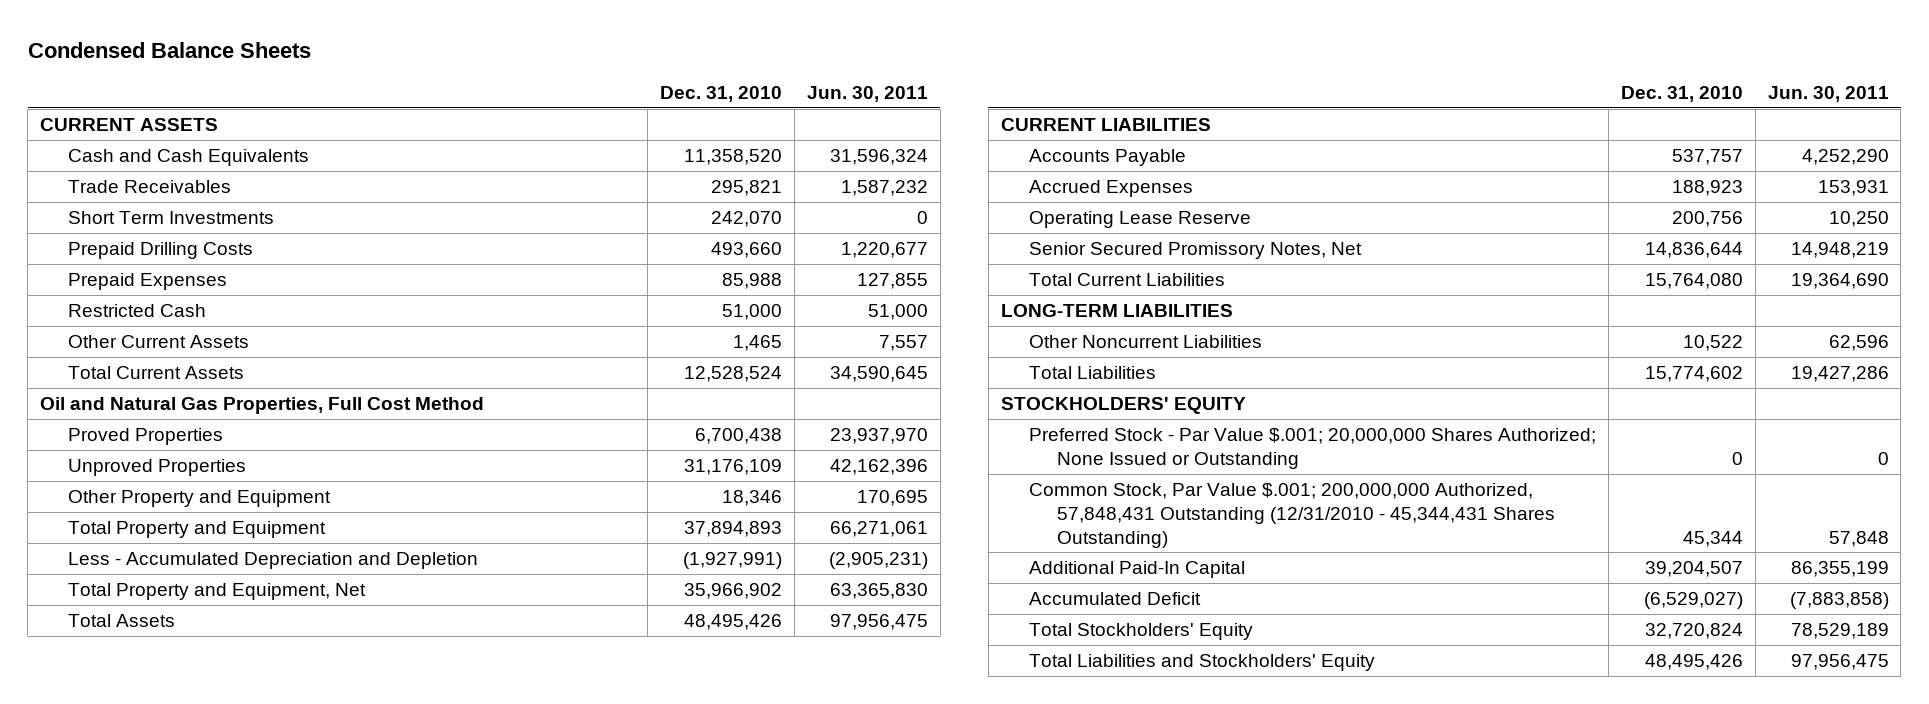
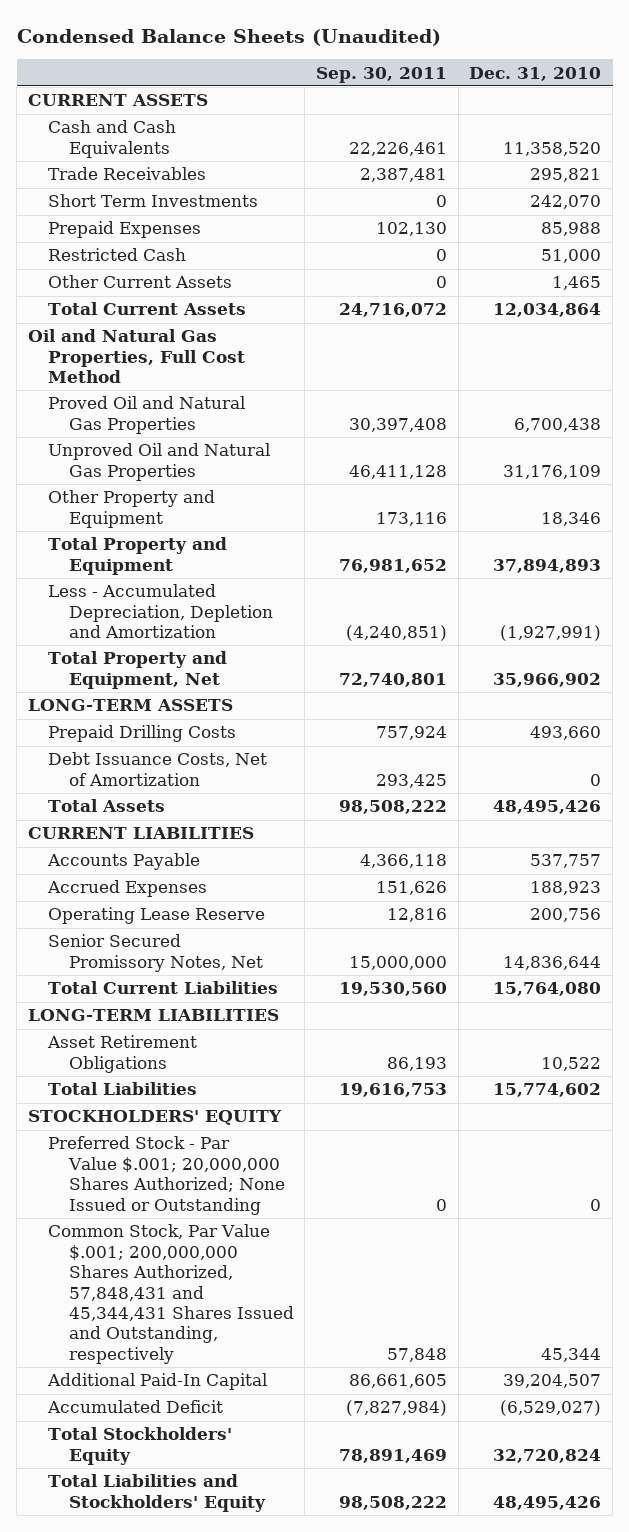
[27,41,311,58] Condensed Balance Sheets -> [16,28,441,46] Condensed Balance Sheets (Unaudited)
[807,86,929,103] Jun. 30, 2011 -> none
none -> [315,66,447,83] Sep. 30, 2011
[684,366,783,383] 12,528,524 -> [493,303,602,318] 12,034,864
[68,428,224,446] Proved Properties -> [48,396,246,434] Proved Oil and Natural Gas Properties
[68,459,247,477] Unproved Properties -> [48,443,271,481] Unproved Oil and Natural Gas Properties
[68,552,479,570] Less - Accumulated Depreciation and Depletion -> [48,584,273,639] Less - Accumulated Depreciation, Depletion and Amortization
none -> [27,699,233,712] LONG-TERM ASSETS
[68,242,254,260] Prepaid Drilling Costs -> [48,725,237,743] Prepaid Drilling Costs
none -> [48,752,268,786] Debt Issuance Costs, Net of Amortization
[1028,335,1262,349] Other Noncurrent Liabilities -> [47,1035,198,1073] Asset Retirement Obligations
[1028,483,1555,548] Common Stock, Par Value $.001; 200,000,000 Authorized, 57,848,431 Outstanding (12/31/2010 - 45,344,431 Shares Outstanding) -> [48,1224,294,1364] Common Stock, Par Value $.001; 200,000,000 Shares Authorized, 57,848,431 and 45,344,431 Shares Issued and Outstanding, respectively

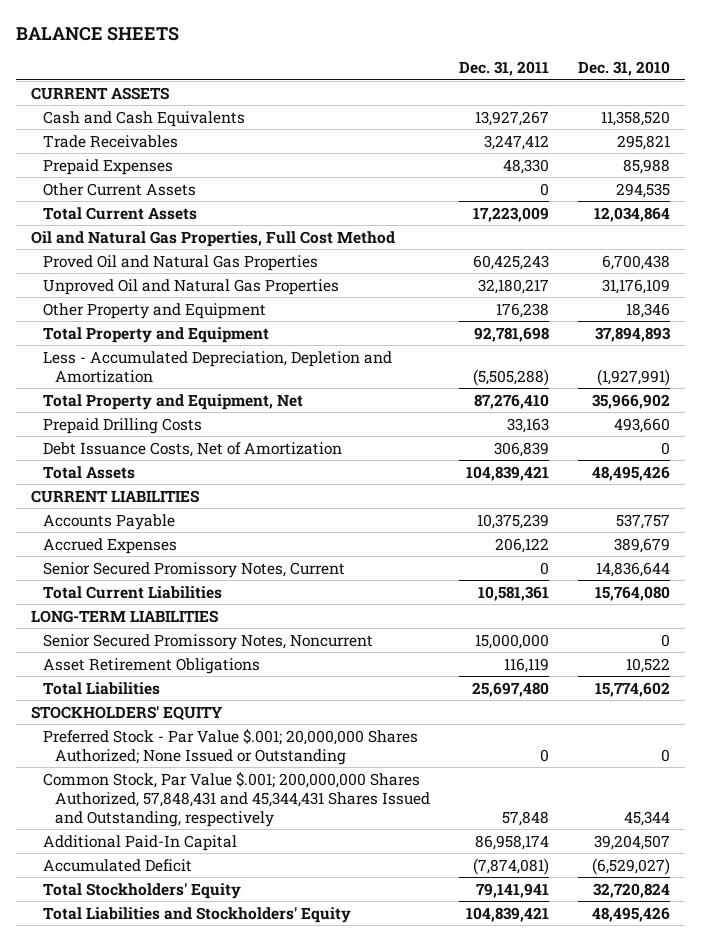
[16,28,441,46] Condensed Balance Sheets (Unaudited) -> [16,27,180,42] BALANCE SHEETS
[315,66,447,83] Sep. 30, 2011 -> none
none -> [459,61,550,77] Dec. 31, 2011
[48,194,259,208] Short Term Investments -> none
[48,248,187,262] Restricted Cash -> none
[552,276,602,291] 1,465 -> [616,182,671,198] 294,535
[27,699,233,712] LONG-TERM ASSETS -> none
[48,907,266,925] Operating Lease Reserve -> none
[530,881,602,896] 188,923 -> [614,537,671,553] 389,679
[48,934,263,972] Senior Secured Promissory Notes, Net -> [43,561,346,578] Senior Secured Promissory Notes, Current
none -> [43,633,374,650] Senior Secured Promissory Notes, Noncurrent

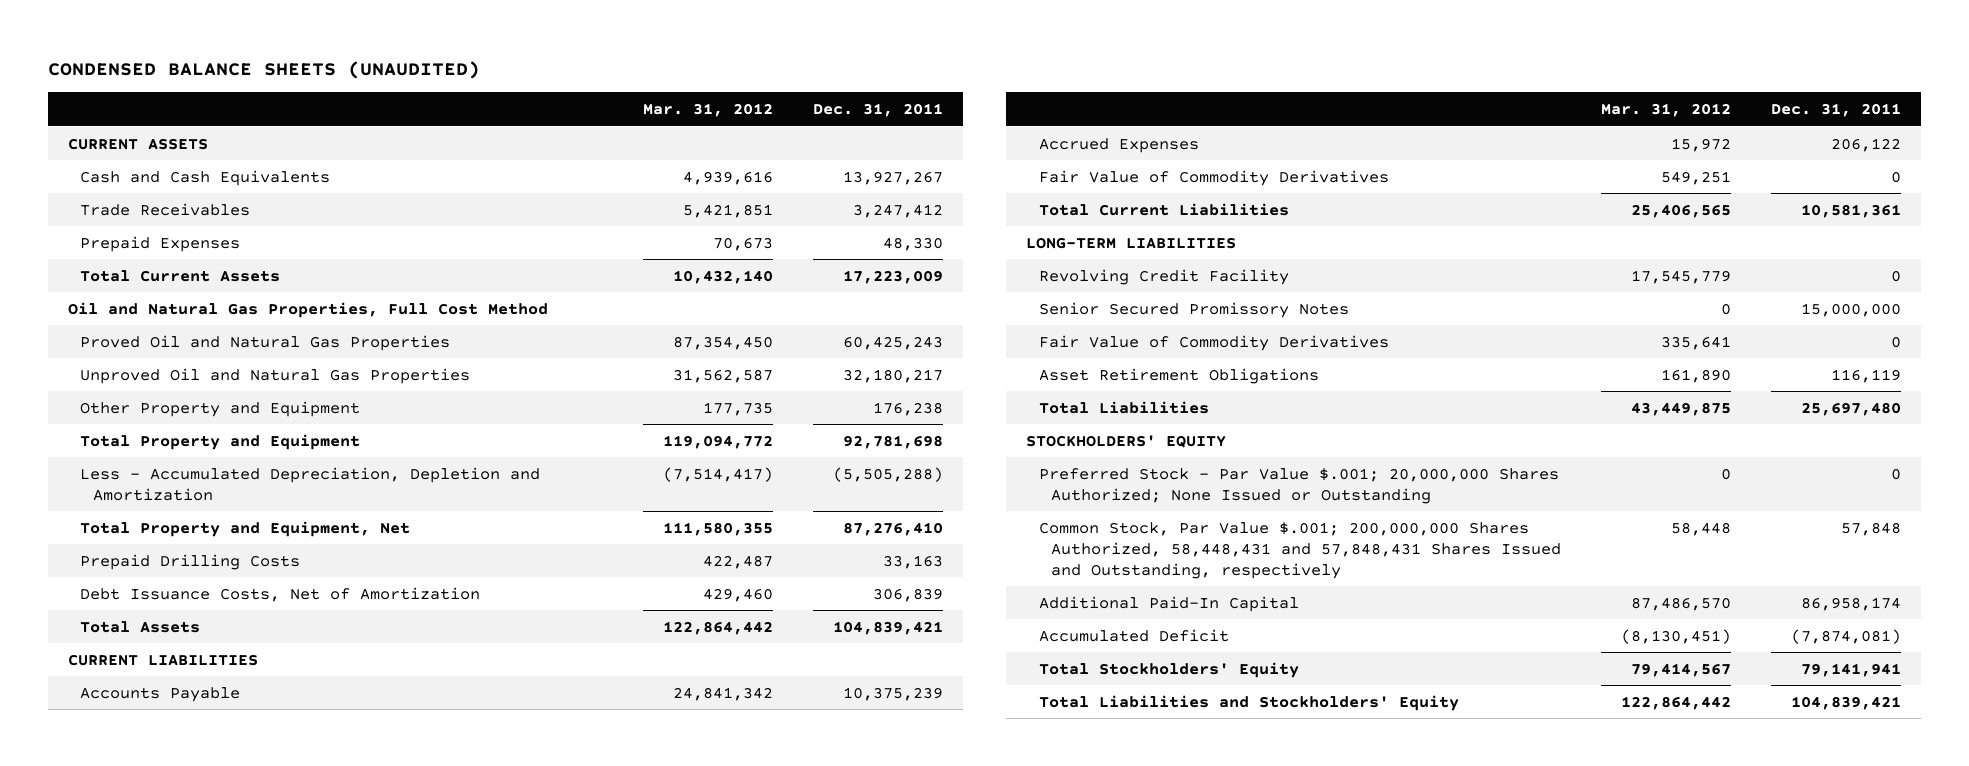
[16,27,180,42] BALANCE SHEETS -> [48,60,481,79] CONDENSED BALANCE SHEETS (UNAUDITED)
[578,61,671,77] Dec. 31, 2010 -> none
none -> [642,102,773,117] Mar. 31, 2012
[43,182,197,196] Other Current Assets -> none
[43,561,346,578] Senior Secured Promissory Notes, Current -> none
none -> [1038,169,1389,186] Fair Value of Commodity Derivatives
none -> [1038,268,1289,285] Revolving Credit Facility
[43,633,374,650] Senior Secured Promissory Notes, Noncurrent -> [1038,301,1349,318] Senior Secured Promissory Notes
none -> [1038,334,1389,351] Fair Value of Commodity Derivatives
[43,771,431,827] Common Stock, Par Value $.001; 200,000,000 Shares Authorized, 57,848,431 and 45,344,431 Shares Issued and Outstanding, respectively -> [1038,521,1561,579] Common Stock, Par Value $.001; 200,000,000 Shares Authorized, 58,448,431 and 57,848,431 Shares Issued and Outstanding, respectively

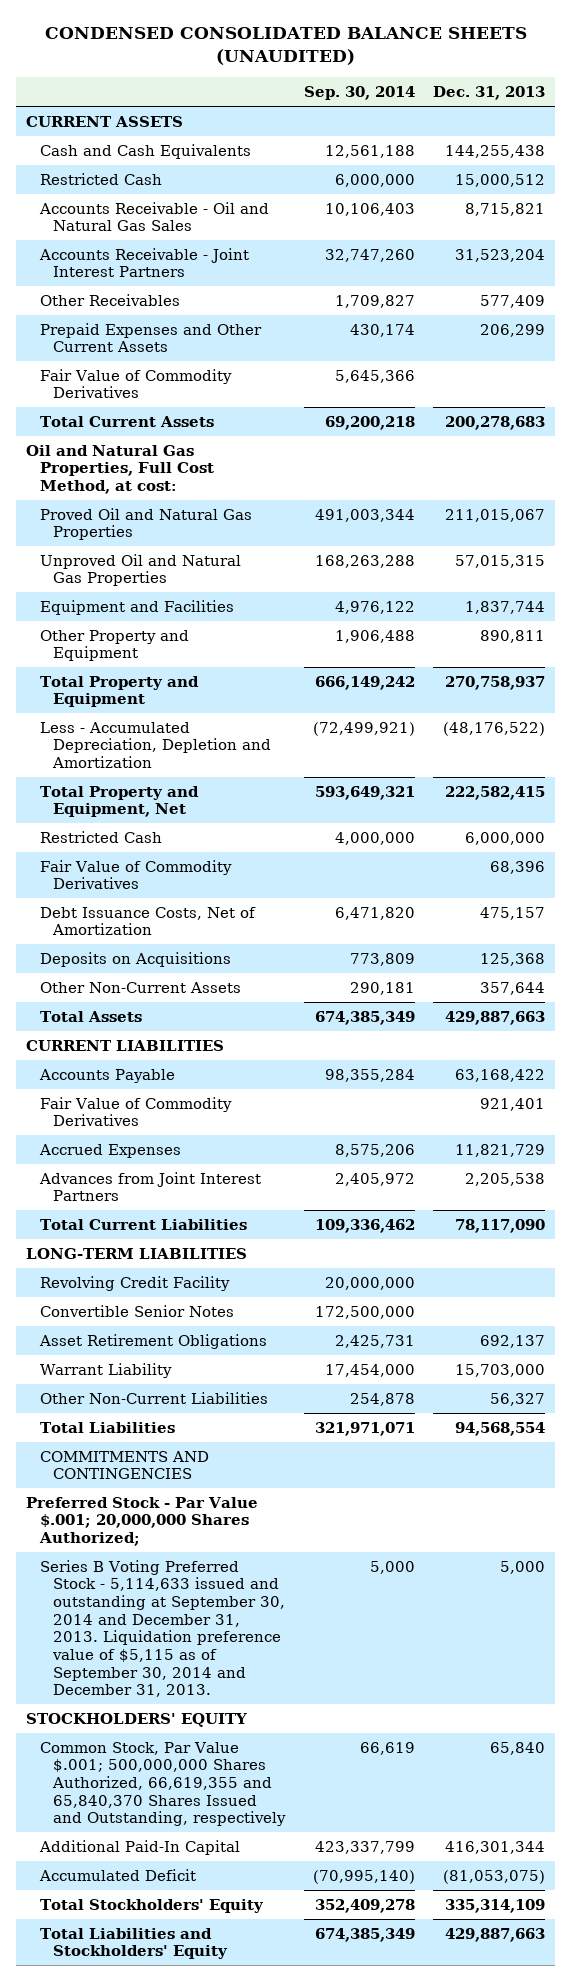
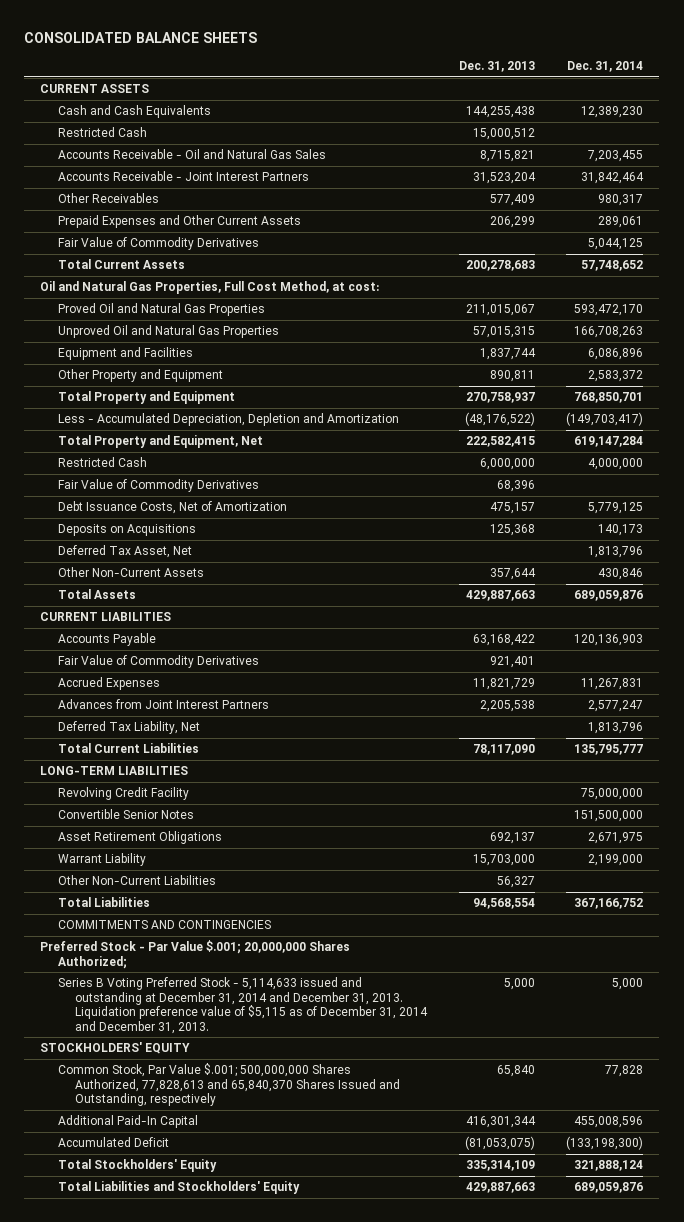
[44,27,527,66] CONDENSED CONSOLIDATED BALANCE SHEETS (UNAUDITED) -> [24,32,258,44] CONSOLIDATED BALANCE SHEETS
[303,86,415,101] Sep. 30, 2014 -> none
none -> [567,61,644,73] Dec. 31, 2014
none -> [57,545,192,559] Deferred Tax Asset, Net
none -> [57,721,200,735] Deferred Tax Liability, Net
[39,1559,286,1698] Series B Voting Preferred Stock - 5,114,633 issued and outstanding at September 30, 2014 and December 31, 2013. Liquidation preference value of $5,115 as of September 30, 2014 and December 31, 2013. -> [57,977,428,1034] Series B Voting Preferred Stock - 5,114,633 issued and outstanding at December 31, 2014 and December 31, 2013. Liquidation preference value of $5,115 as of December 31, 2014 and December 31, 2013.
[39,1741,287,1827] Common Stock, Par Value $.001; 500,000,000 Shares Authorized, 66,619,355 and 65,840,370 Shares Issued and Outstanding, respectively -> [57,1063,400,1107] Common Stock, Par Value $.001; 500,000,000 Shares Authorized, 77,828,613 and 65,840,370 Shares Issued and Outstanding, respectively

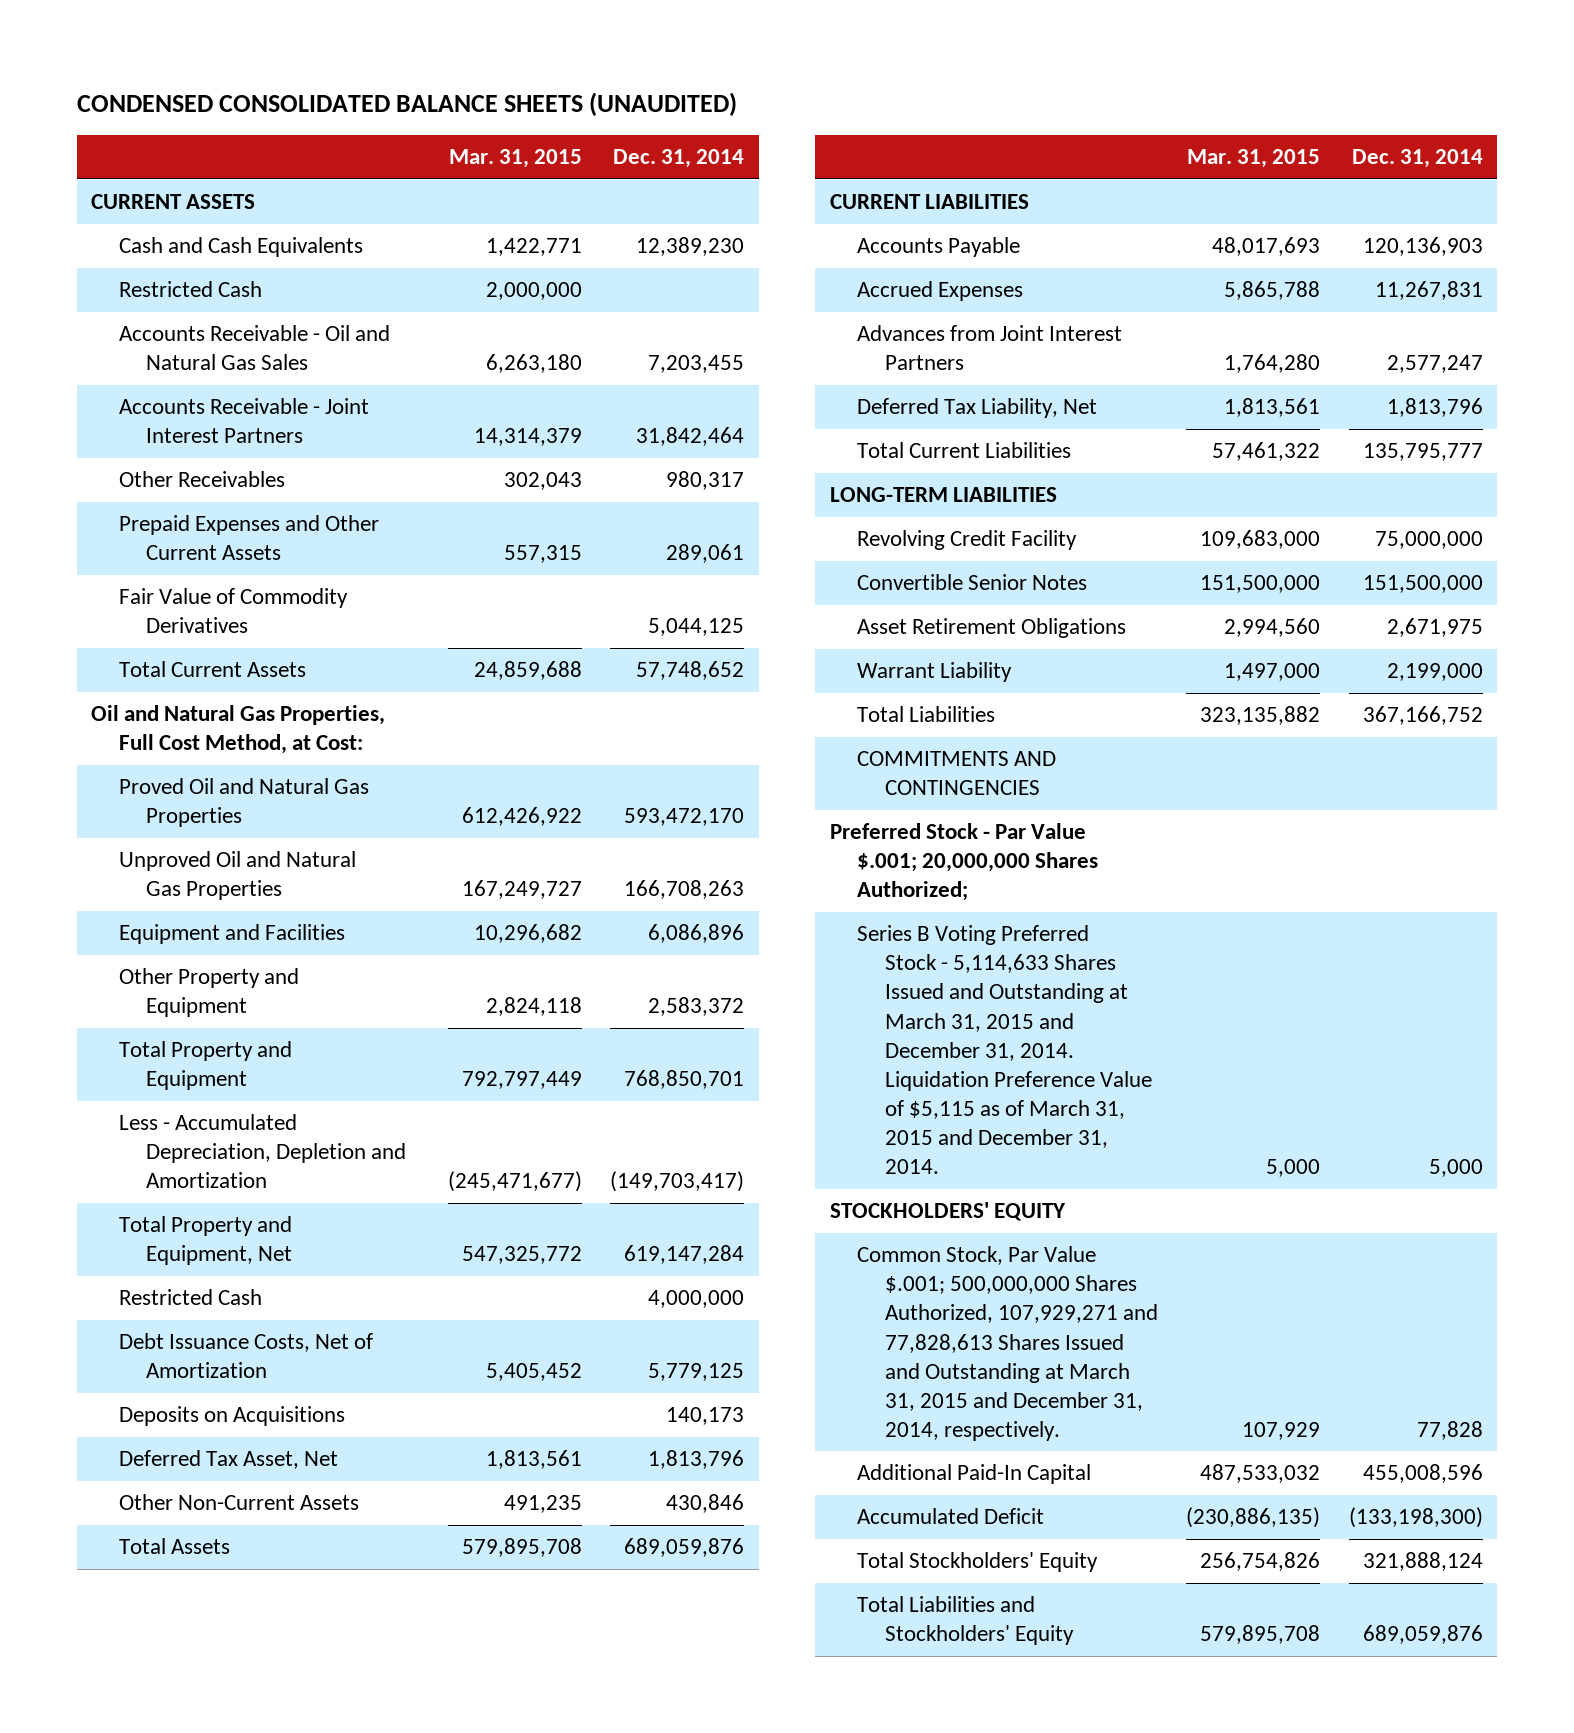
[24,32,258,44] CONSOLIDATED BALANCE SHEETS -> [77,92,738,117] CONDENSED CONSOLIDATED BALANCE SHEETS (UNAUDITED)
[458,61,535,73] Dec. 31, 2013 -> none
none -> [448,149,582,169] Mar. 31, 2015
[40,281,380,295] Oil and Natural Gas Properties, Full Cost Method, at cost: -> [91,705,386,755] Oil and Natural Gas Properties, Full Cost Method, at Cost:
[57,479,259,493] Fair Value of Commodity Derivatives -> none
[57,655,259,669] Fair Value of Commodity Derivatives -> none
[57,875,216,886] Other Non-Current Liabilities -> none
[57,977,428,1034] Series B Voting Preferred Stock - 5,114,633 issued and outstanding at December 31, 2014 and December 31, 2013. Liquidation preference value of $5,115 as of December 31, 2014 and December 31, 2013. -> [857,925,1152,1175] Series B Voting Preferred Stock - 5,114,633 Shares Issued and Outstanding at March 31, 2015 and December 31, 2014. Liquidation Preference Value of $5,115 as of March 31, 2015 and December 31, 2014.
[57,1063,400,1107] Common Stock, Par Value $.001; 500,000,000 Shares Authorized, 77,828,613 and 65,840,370 Shares Issued and Outstanding, respectively -> [857,1246,1158,1441] Common Stock, Par Value $.001; 500,000,000 Shares Authorized, 107,929,271 and 77,828,613 Shares Issued and Outstanding at March 31, 2015 and December 31, 2014, respectively.

